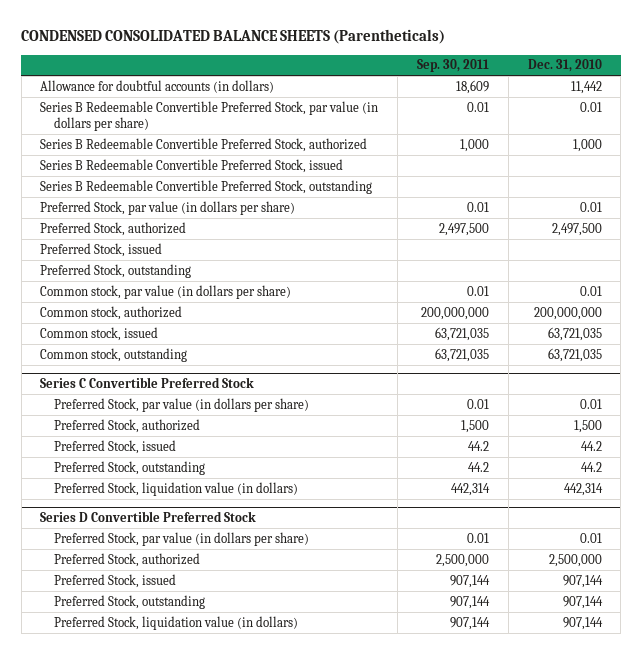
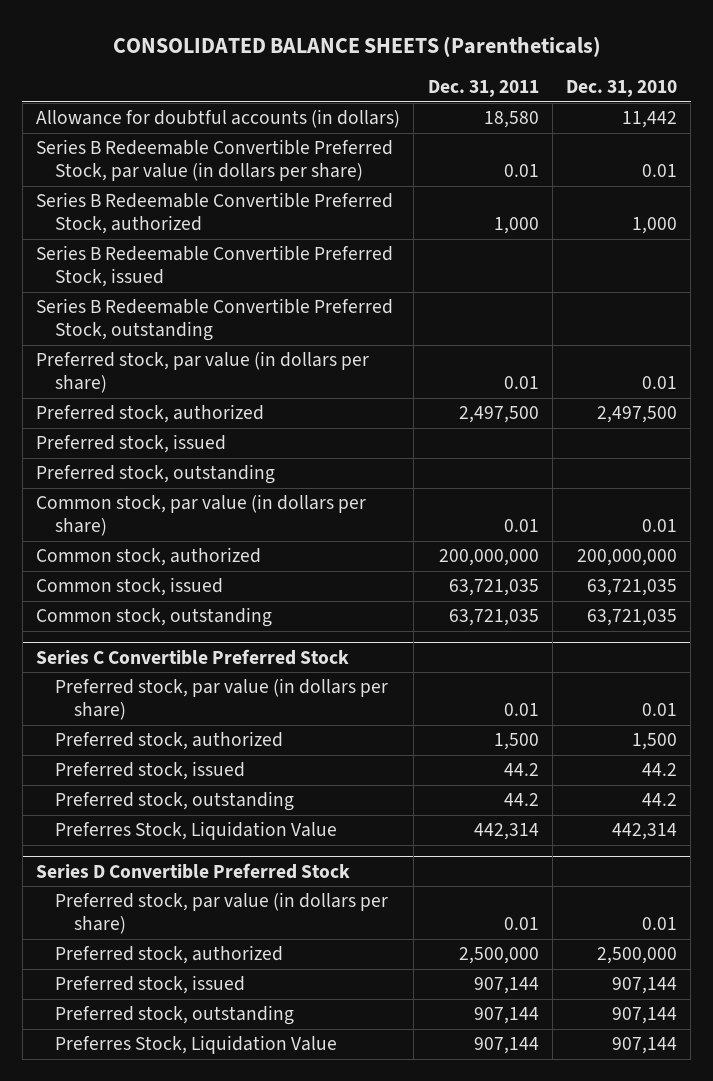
[21,29,446,45] CONDENSED CONSOLIDATED BALANCE SHEETS (Parentheticals) -> [112,35,601,57] CONSOLIDATED BALANCE SHEETS (Parentheticals)
[416,59,489,73] Sep. 30, 2011 -> none
none -> [427,80,539,98] Dec. 31, 2011
[40,200,296,215] Preferred Stock, par value (in dollars per share) -> [36,351,370,393] Preferred stock, par value (in dollars per share)
[40,221,187,236] Preferred Stock, authorized -> [36,404,265,424] Preferred stock, authorized
[40,242,163,257] Preferred Stock, issued -> [36,434,227,454] Preferred stock, issued
[40,263,192,278] Preferred Stock, outstanding -> [36,464,276,485] Preferred stock, outstanding
[54,397,310,412] Preferred Stock, par value (in dollars per share) -> [55,678,389,720] Preferred stock, par value (in dollars per share)
[54,418,201,433] Preferred Stock, authorized -> [55,731,284,751] Preferred stock, authorized
[54,439,177,454] Preferred Stock, issued -> [55,761,246,781] Preferred stock, issued
[54,460,206,475] Preferred Stock, outstanding -> [55,791,295,812] Preferred stock, outstanding
[54,481,299,496] Preferred Stock, liquidation value (in dollars) -> [55,821,338,841] Preferres Stock, Liquidation Value
[54,531,310,546] Preferred Stock, par value (in dollars per share) -> [55,892,389,934] Preferred stock, par value (in dollars per share)
[54,552,201,567] Preferred Stock, authorized -> [55,945,284,965] Preferred stock, authorized
[54,573,177,588] Preferred Stock, issued -> [55,975,246,995] Preferred stock, issued
[54,594,206,609] Preferred Stock, outstanding -> [55,1005,295,1026] Preferred stock, outstanding
[54,615,299,630] Preferred Stock, liquidation value (in dollars) -> [55,1035,338,1055] Preferres Stock, Liquidation Value

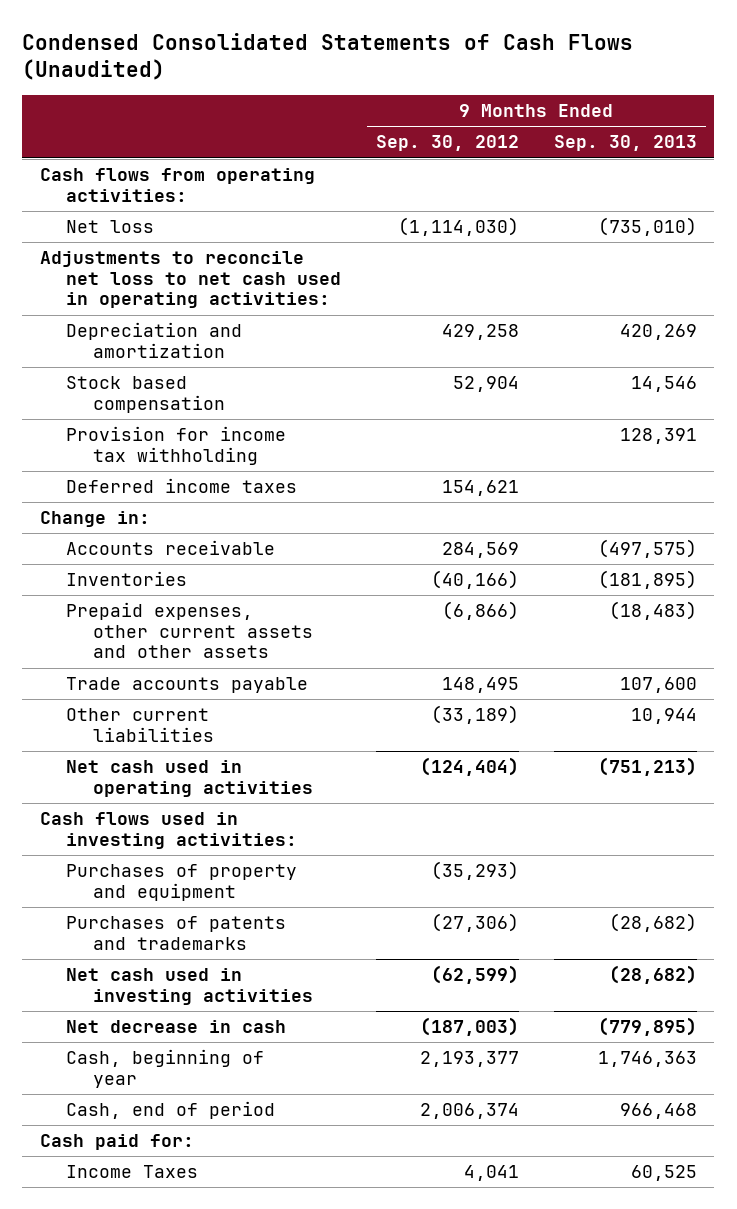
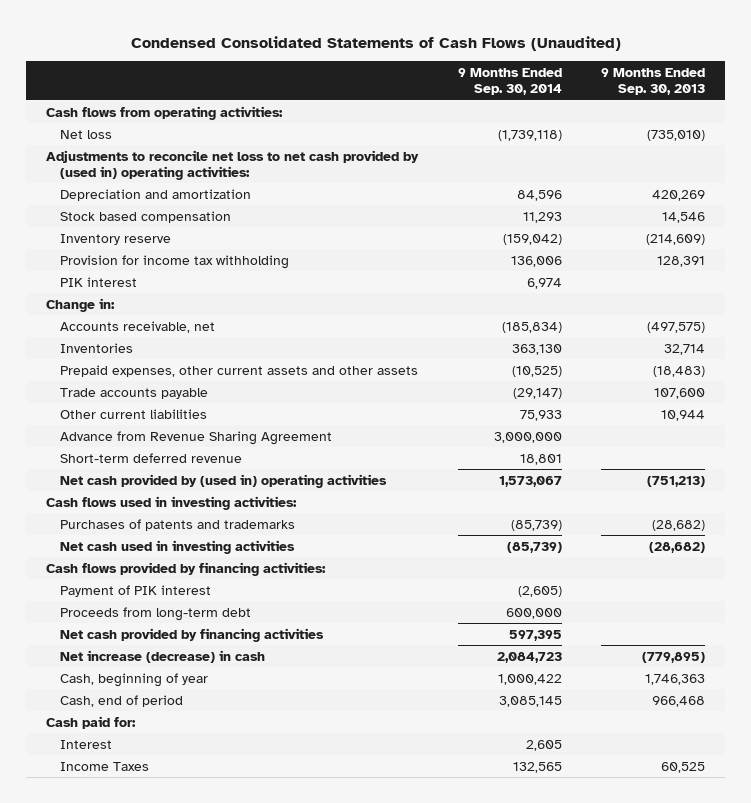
[376,135,520,152] Sep. 30, 2012 -> none
none -> [457,67,562,96] 9 Months Ended Sep. 30, 2014
[39,251,342,309] Adjustments to reconcile net loss to net cash used in operating activities: -> [46,149,420,181] Adjustments to reconcile net loss to net cash provided by (used in) operating activities:
none -> [59,233,171,245] Inventory reserve
[66,478,298,494] Deferred income taxes -> none
none -> [59,276,137,287] PIK interest
[66,540,276,556] Accounts receivable -> [59,320,215,333] Accounts receivable, net
[597,570,697,590] (181,895) -> [664,343,706,355] 32,714
none -> [59,430,332,445] Advance from Revenue Sharing Agreement
none -> [59,452,242,463] Short-term deferred revenue
[66,760,313,797] Net cash used in operating activities -> [59,473,387,488] Net cash provided by (used in) operating activities
[66,864,298,901] Purchases of property and equipment -> none
none -> [46,561,327,576] Cash flows provided by financing activities:
none -> [59,584,211,597] Payment of PIK interest
none -> [59,606,251,621] Proceeds from long-term debt
none -> [59,627,324,642] Net cash provided by financing activities
[66,1020,287,1034] Net decrease in cash -> [59,649,265,663] Net increase (decrease) in cash
none -> [59,739,112,749] Interest

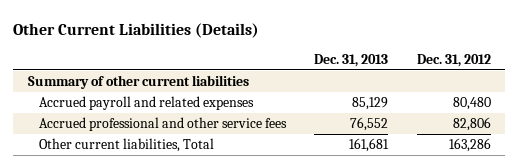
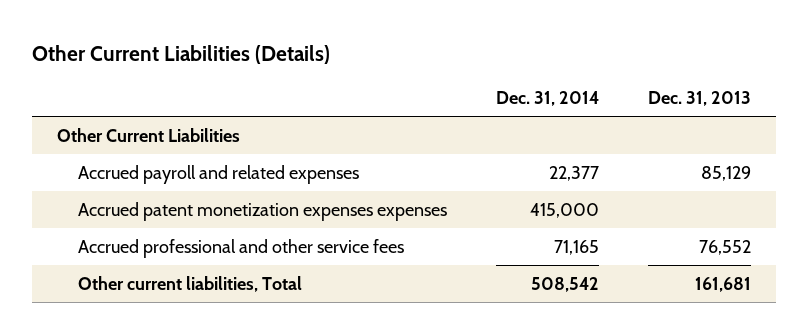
[416,53,491,67] Dec. 31, 2012 -> none
none -> [496,90,600,106] Dec. 31, 2014
[27,75,249,90] Summary of other current liabilities -> [56,128,240,143] Other Current Liabilities
none -> [78,202,448,222] Accrued patent monetization expenses expenses

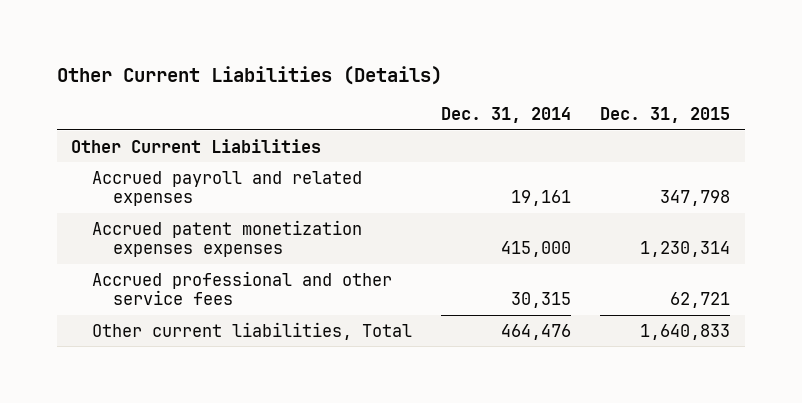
[648,90,752,106] Dec. 31, 2013 -> none
none -> [600,106,731,123] Dec. 31, 2015
[549,166,600,182] 22,377 -> [511,190,572,207] 19,161
[554,240,600,256] 71,165 -> [511,292,572,309] 30,315
[531,277,600,293] 508,542 -> [501,323,572,340] 464,476

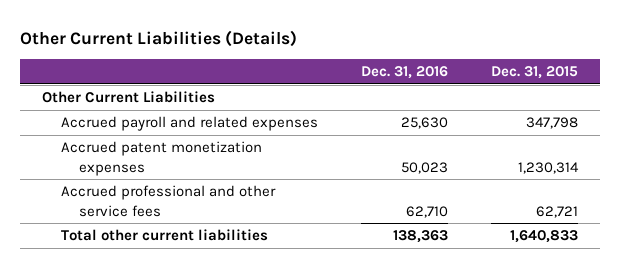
[441,106,572,123] Dec. 31, 2014 -> none
none -> [360,66,448,80] Dec. 31, 2016
[92,219,363,258] Accrued patent monetization expenses expenses -> [60,141,262,176] Accrued patent monetization expenses
[92,321,413,340] Other current liabilities, Total -> [60,229,268,242] Total other current liabilities

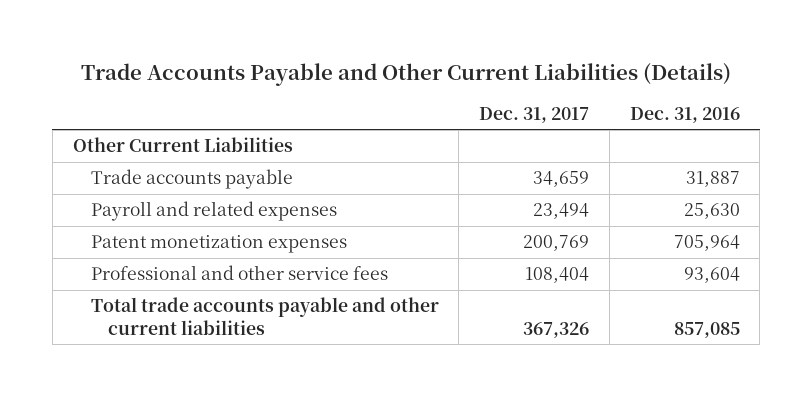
[20,29,298,47] Other Current Liabilities (Details) -> [81,62,732,86] Trade Accounts Payable and Other Current Liabilities (Details)
[490,66,578,80] Dec. 31, 2015 -> none
none -> [479,106,590,123] Dec. 31, 2017
none -> [90,169,293,190] Trade accounts payable
[60,116,318,132] Accrued payroll and related expenses -> [90,201,337,222] Payroll and related expenses
[60,141,262,176] Accrued patent monetization expenses -> [90,235,347,254] Patent monetization expenses
[400,161,448,174] 50,023 -> [673,235,740,252] 705,964
[60,185,276,217] Accrued professional and other service fees -> [90,265,388,281] Professional and other service fees
[405,205,448,218] 62,710 -> [683,267,740,284] 93,604
[60,229,268,242] Total other current liabilities -> [90,297,439,335] Total trade accounts payable and other current liabilities
[392,230,448,244] 138,363 -> [673,321,740,338] 857,085

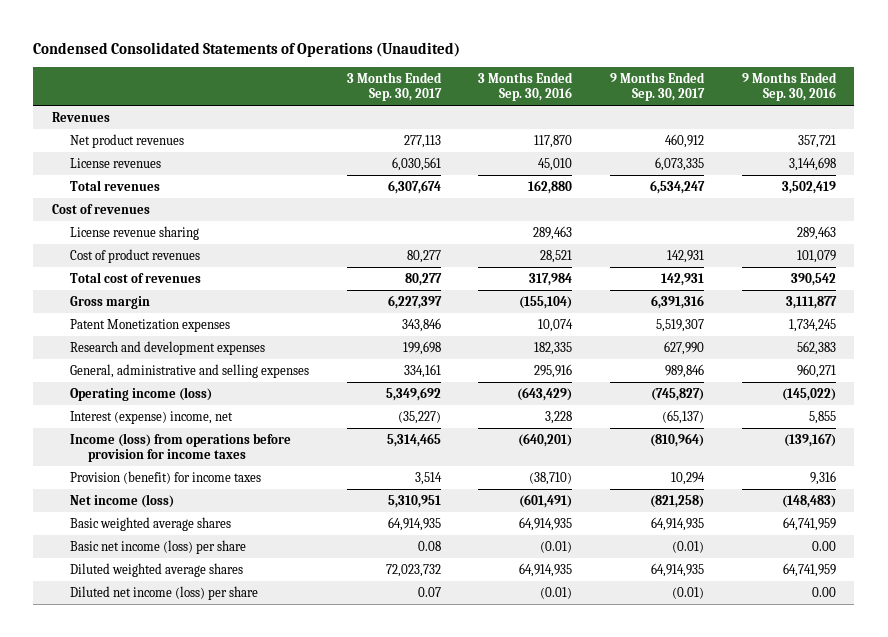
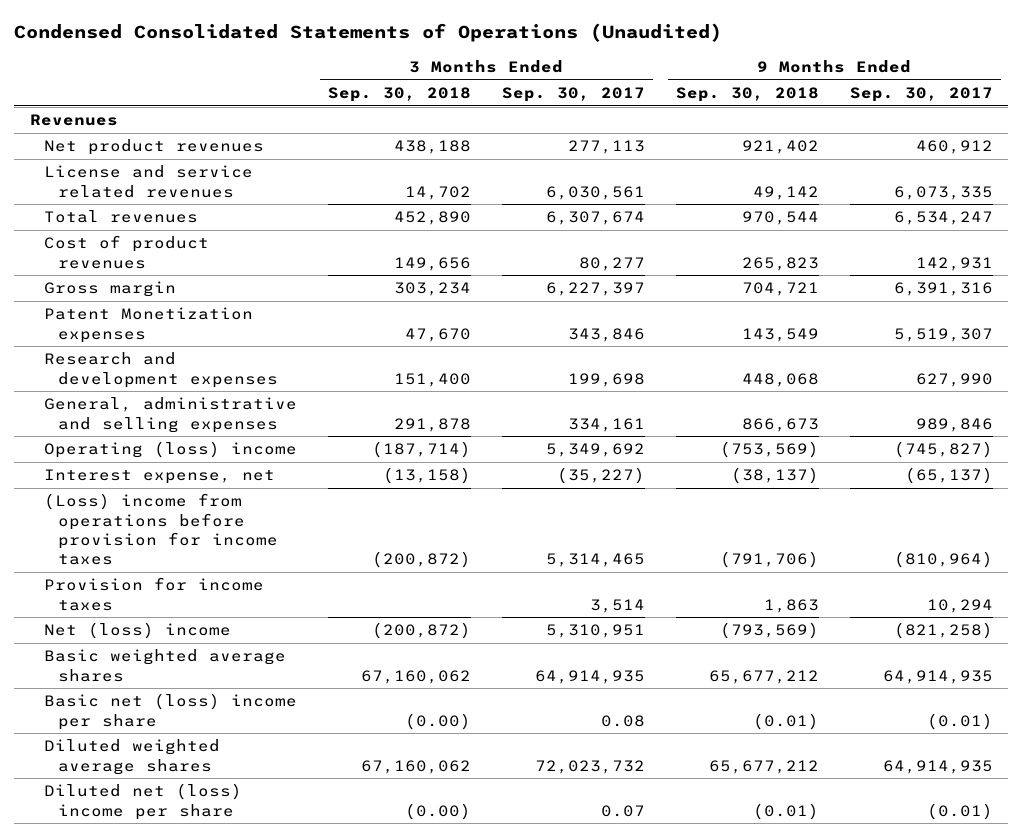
[478,71,574,102] 3 Months Ended Sep. 30, 2016 -> none
[741,71,837,102] 9 Months Ended Sep. 30, 2016 -> none
none -> [327,86,471,102] Sep. 30, 2018
none -> [675,86,819,102] Sep. 30, 2018
[70,157,162,168] License revenues -> [43,165,253,198] License and service related revenues
[52,203,151,214] Cost of revenues -> none
[70,225,200,240] License revenue sharing -> none
[70,271,202,283] Total cost of revenues -> none
[70,386,213,401] Operating income (loss) -> [43,441,297,459] Operating (loss) income
[70,410,234,424] Interest (expense) income, net -> [43,469,275,485] Interest expense, net
[70,432,292,463] Income (loss) from operations before provision for income taxes -> [43,493,278,566] (Loss) income from operations before provision for income taxes
[70,470,262,484] Provision (benefit) for income taxes -> [43,577,264,611] Provision for income taxes
[70,493,175,508] Net income (loss) -> [43,622,231,640] Net (loss) income
[70,539,247,554] Basic net income (loss) per share -> [43,693,297,730] Basic net (loss) income per share
[70,585,259,600] Diluted net income (loss) per share -> [43,783,242,820] Diluted net (loss) income per share

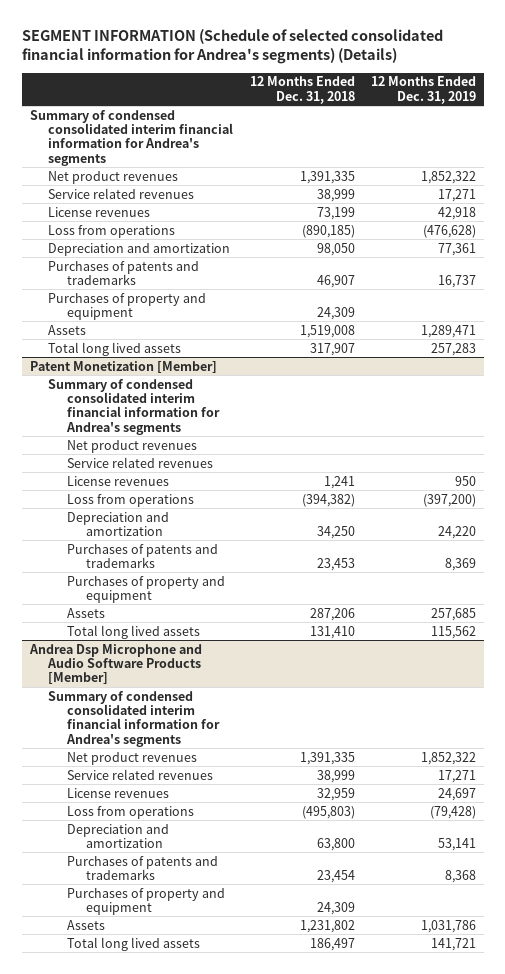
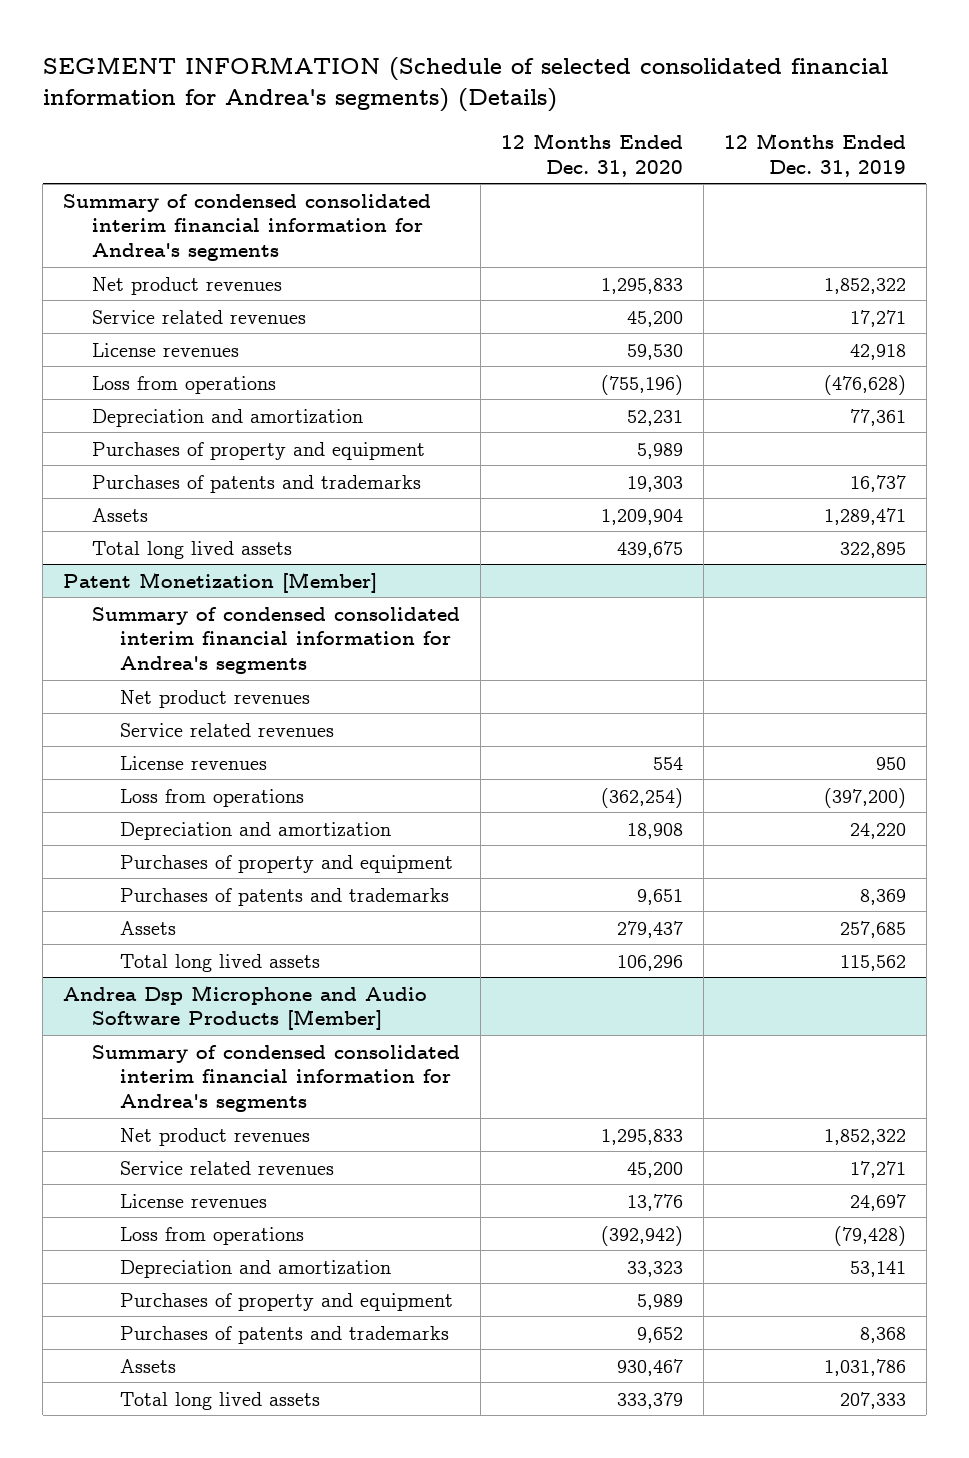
[249,76,355,104] 12 Months Ended Dec. 31, 2018 -> none
none -> [500,132,683,177] 12 Months Ended Dec. 31, 2020
[48,260,200,285] Purchases of patents and trademarks -> [91,474,421,493] Purchases of patents and trademarks
[430,342,476,356] 257,283 -> [839,541,906,558] 322,895
[67,543,219,568] Purchases of patents and trademarks -> [120,887,450,906] Purchases of patents and trademarks
[67,855,219,880] Purchases of patents and trademarks -> [120,1325,450,1344] Purchases of patents and trademarks
[430,937,476,951] 141,721 -> [839,1391,906,1409] 207,333

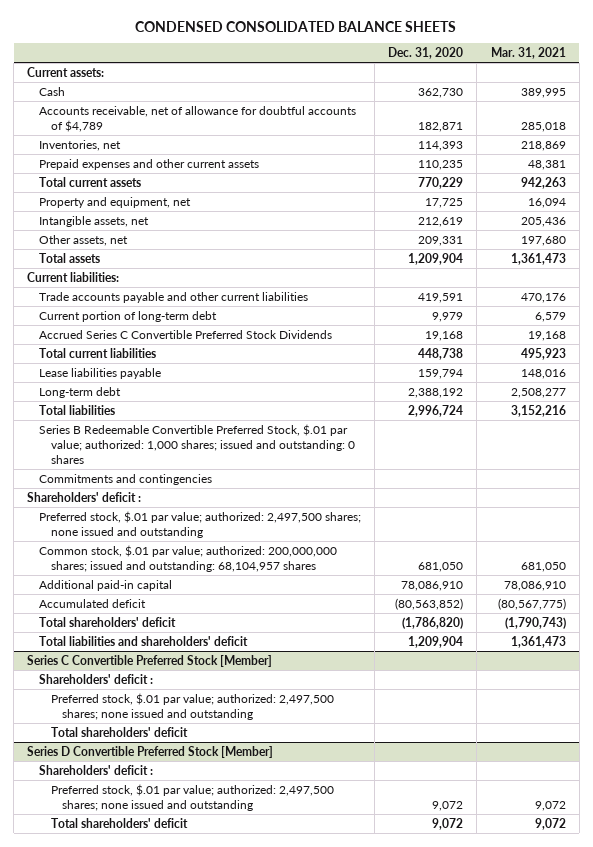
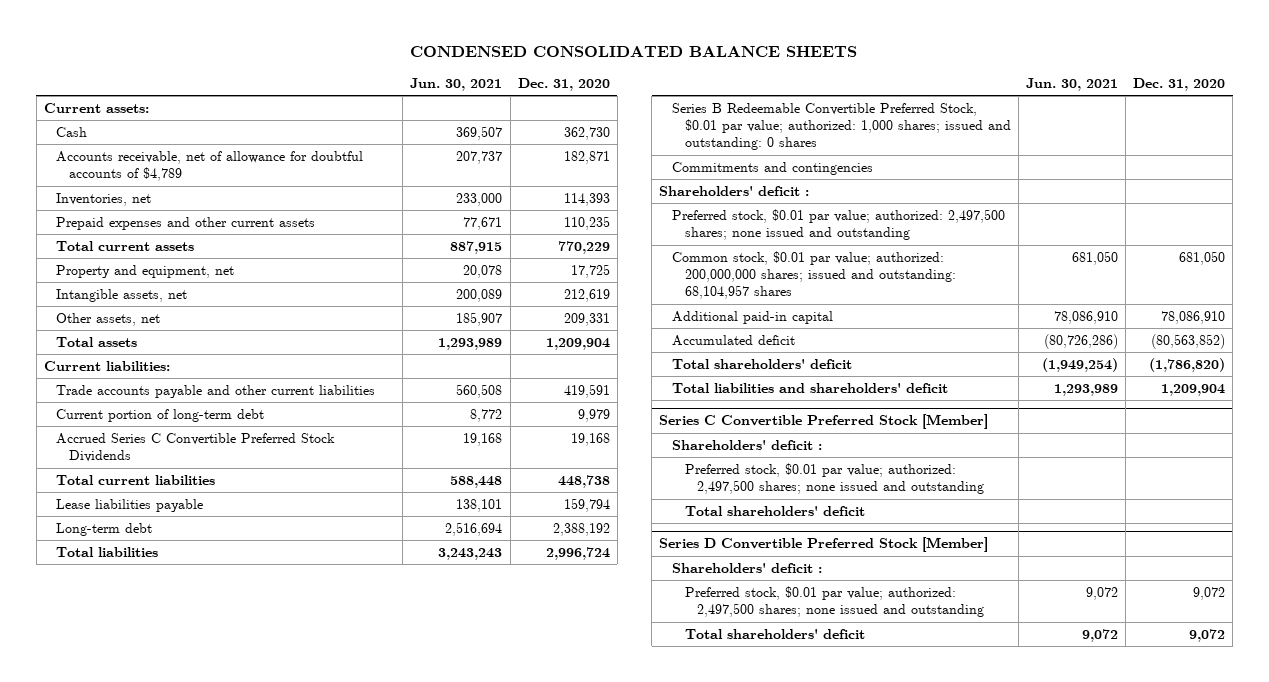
[490,46,566,59] Mar. 31, 2021 -> none
none -> [410,77,503,91] Jun. 30, 2021
[38,423,355,464] Series B Redeemable Convertible Preferred Stock, $.01 par value; authorized: 1,000 shares; issued and outstanding: 0 shares -> [671,102,1011,151] Series B Redeemable Convertible Preferred Stock, $0.01 par value; authorized: 1,000 shares; issued and outstanding: 0 shares
[38,510,361,538] Preferred stock, $.01 par value; authorized: 2,497,500 shares; none issued and outstanding -> [671,208,1005,241] Preferred stock, $0.01 par value; authorized: 2,497,500 shares; none issued and outstanding
[38,544,337,572] Common stock, $.01 par value; authorized: 200,000,000 shares; issued and outstanding: 68,104,957 shares -> [671,250,956,300] Common stock, $0.01 par value; authorized: 200,000,000 shares; issued and outstanding: 68,104,957 shares
[50,692,334,720] Preferred stock, $.01 par value; authorized: 2,497,500 shares; none issued and outstanding -> [684,462,985,495] Preferred stock, $0.01 par value; authorized: 2,497,500 shares; none issued and outstanding
[50,783,334,811] Preferred stock, $.01 par value; authorized: 2,497,500 shares; none issued and outstanding -> [684,585,985,618] Preferred stock, $0.01 par value; authorized: 2,497,500 shares; none issued and outstanding

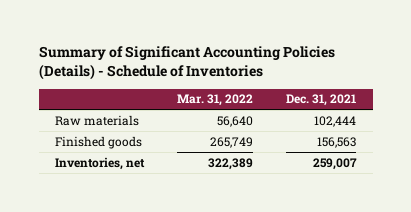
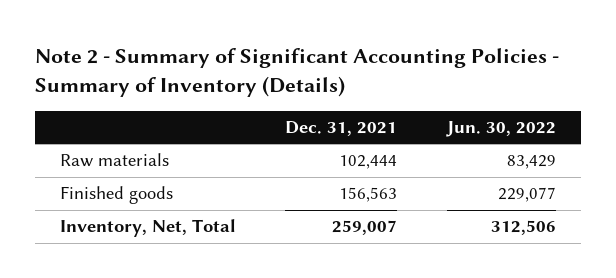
[38,46,335,81] Summary of Significant Accounting Policies (Details) - Schedule of Inventories -> [34,48,559,98] Note 2 - Summary of Significant Accounting Policies - Summary of Inventory (Details)
[177,94,254,107] Mar. 31, 2022 -> none
none -> [446,120,557,137] Jun. 30, 2022
[55,156,146,170] Inventories, net -> [59,219,236,238] Inventory, Net, Total

